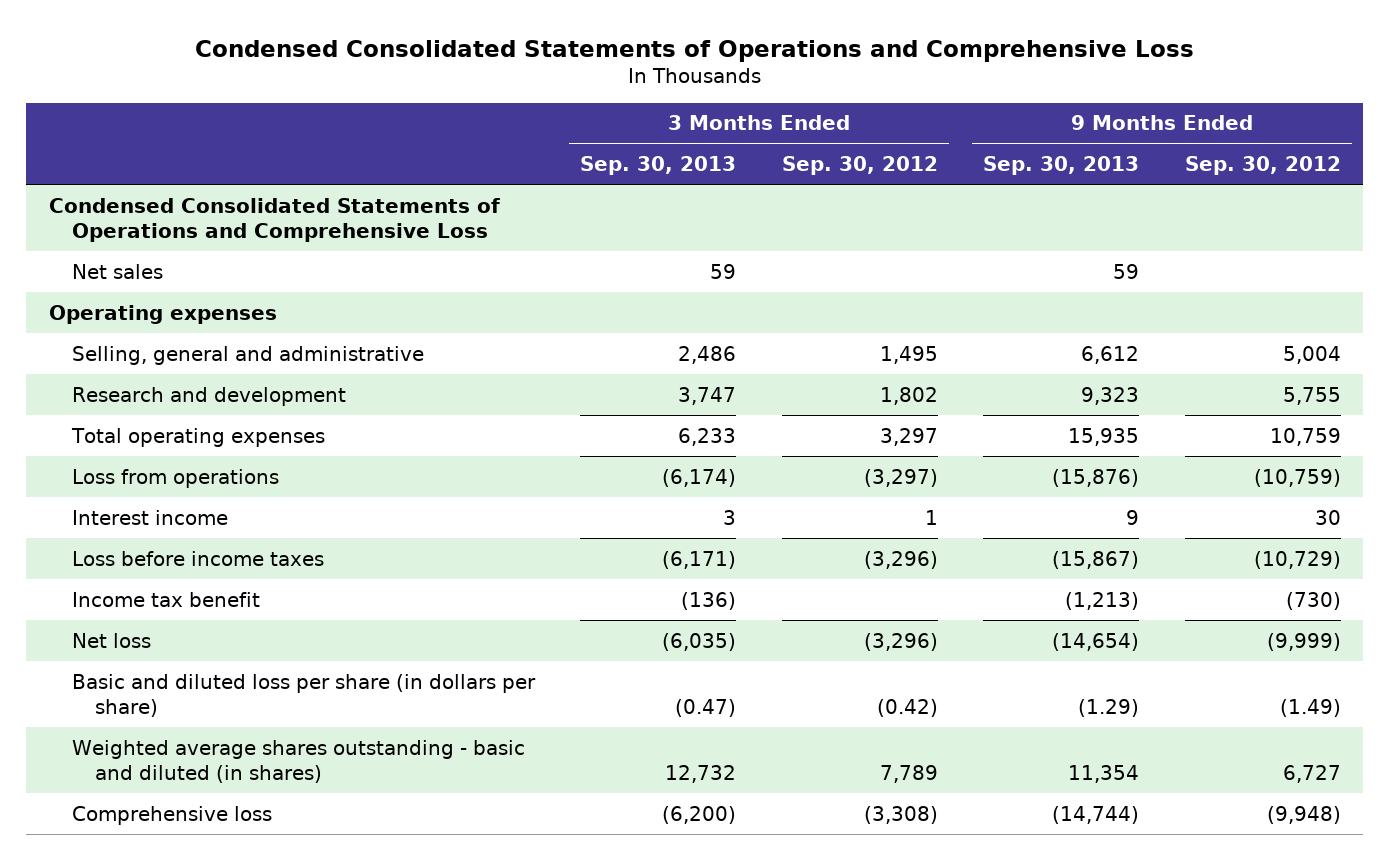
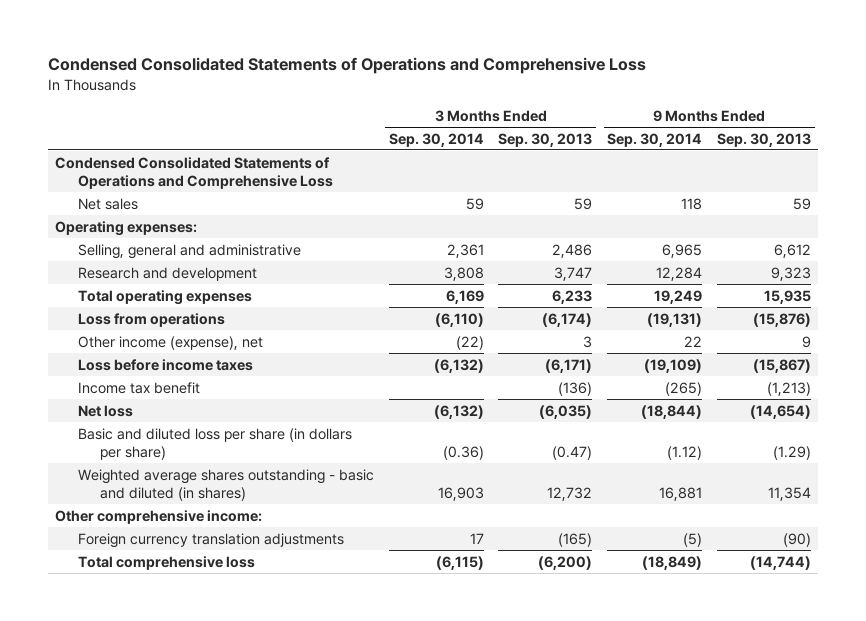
[781,156,938,176] Sep. 30, 2012 -> none
[1184,156,1341,176] Sep. 30, 2012 -> none
none -> [388,132,484,147] Sep. 30, 2014
none -> [607,132,703,147] Sep. 30, 2014
[48,304,277,324] Operating expenses -> [55,220,198,236] Operating expenses:
[71,509,228,525] Interest income -> none
none -> [77,335,263,350] Other income (expense), net
none -> [55,509,263,524] Other comprehensive income:
none -> [77,532,344,548] Foreign currency translation adjustments
[71,805,272,825] Comprehensive loss -> [77,555,255,570] Total comprehensive loss

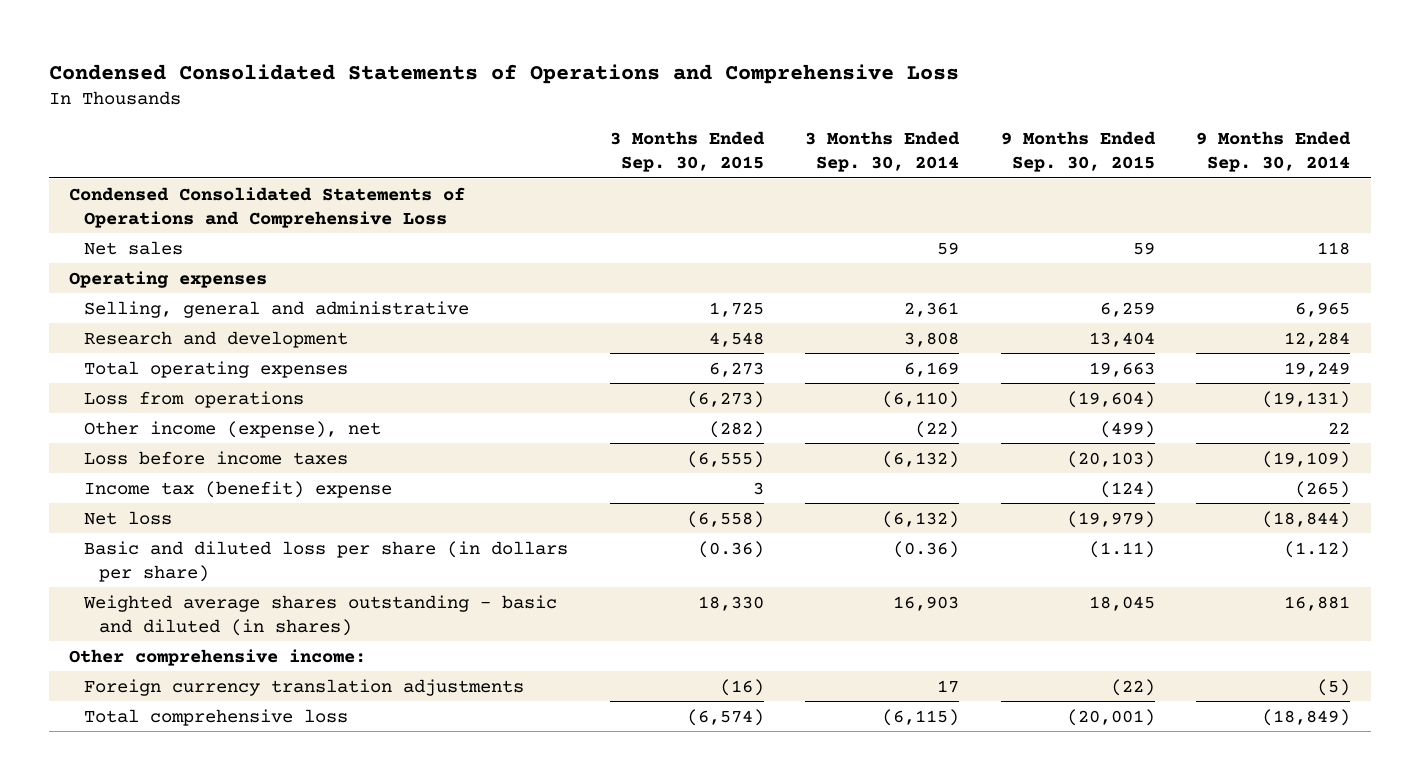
[498,132,593,147] Sep. 30, 2013 -> none
[717,132,812,147] Sep. 30, 2013 -> none
none -> [609,131,765,173] 3 Months Ended Sep. 30, 2015
none -> [1000,131,1156,173] 9 Months Ended Sep. 30, 2015
[55,220,198,236] Operating expenses: -> [69,270,268,288] Operating expenses
[77,381,200,394] Income tax benefit -> [84,480,393,498] Income tax (benefit) expense

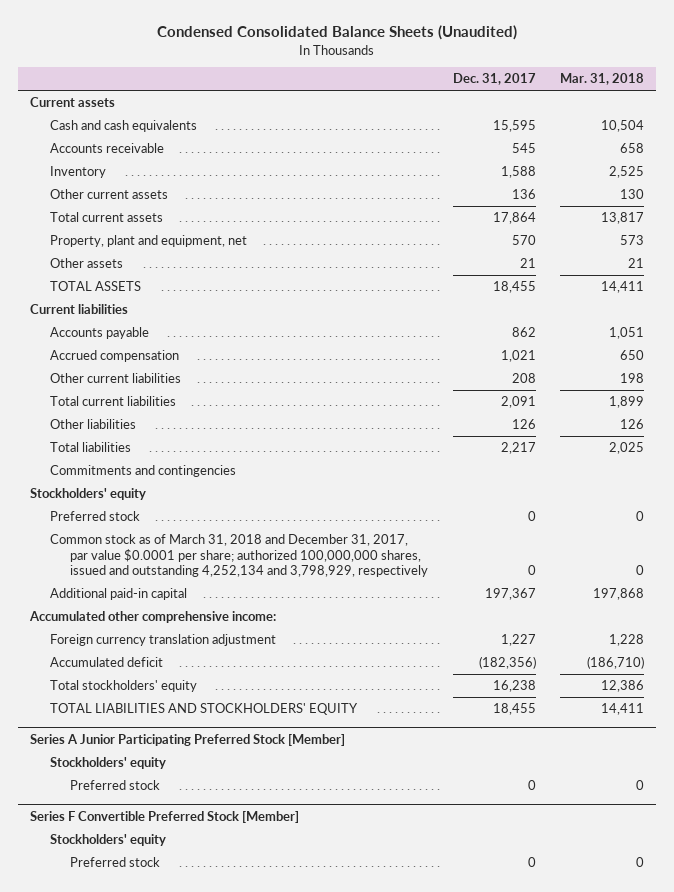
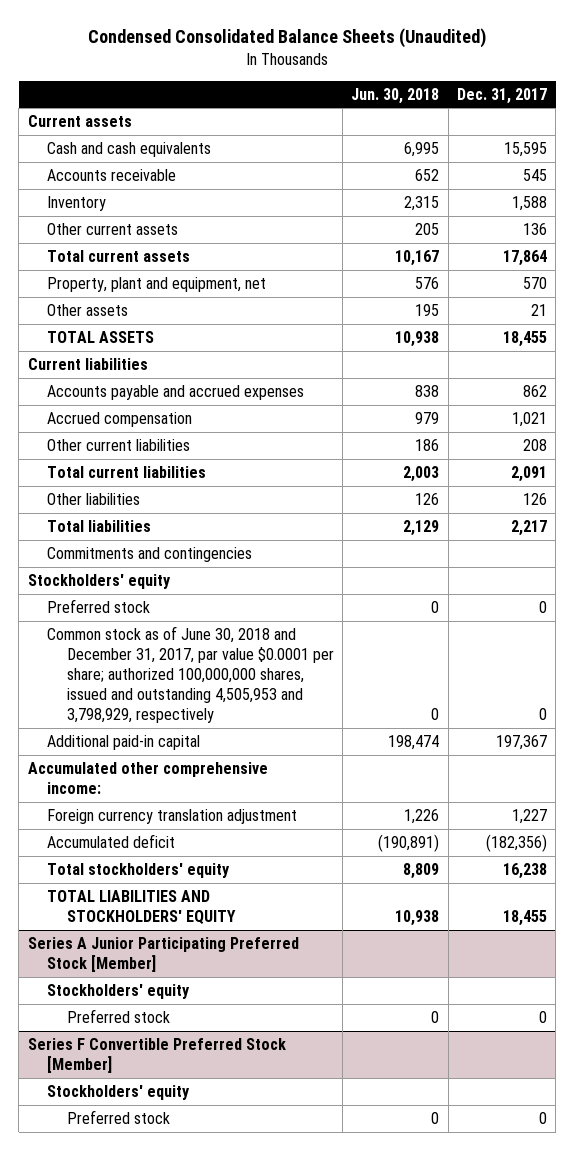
[559,73,644,86] Mar. 31, 2018 -> none
none -> [351,87,440,104] Jun. 30, 2018
[50,327,150,340] Accounts payable -> [47,384,305,400] Accounts payable and accrued expenses
[50,534,429,578] Common stock as of March 31, 2018 and December 31, 2017, par value $0.0001 per share; authorized 100,000,000 shares, issued and outstanding 4,252,134 and 3,798,929, respectively -> [47,625,334,724] Common stock as of June 30, 2018 and December 31, 2017, par value $0.0001 per share; authorized 100,000,000 shares, issued and outstanding 4,505,953 and 3,798,929, respectively

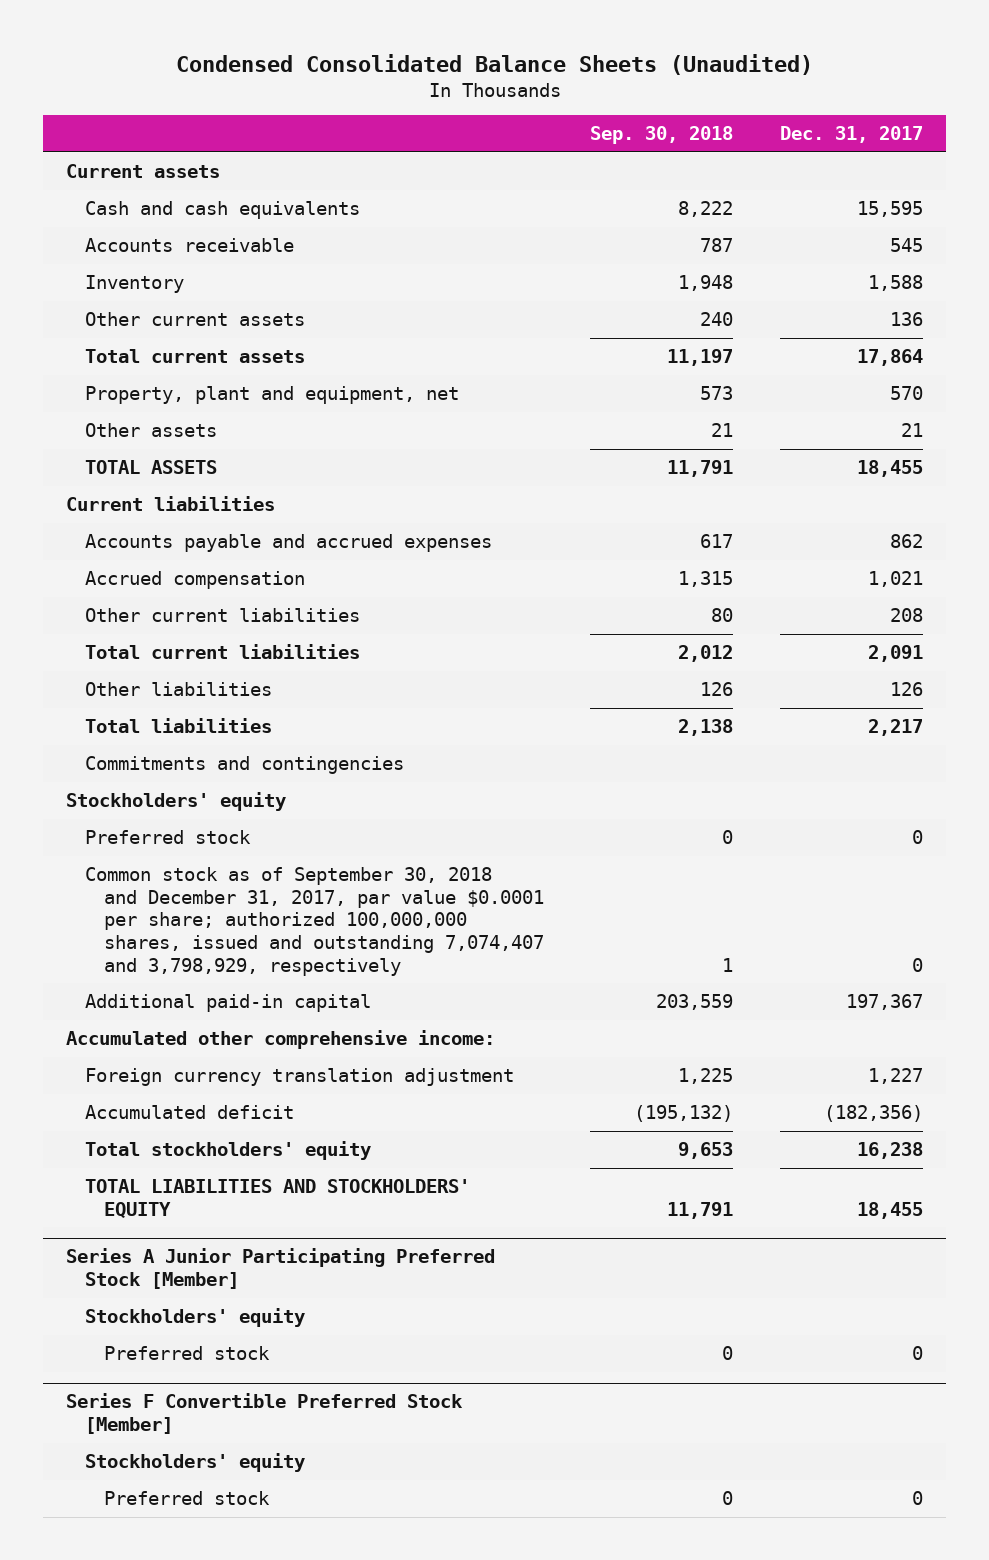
[351,87,440,104] Jun. 30, 2018 -> none
none -> [590,126,734,145] Sep. 30, 2018
[47,625,334,724] Common stock as of June 30, 2018 and December 31, 2017, par value $0.0001 per share; authorized 100,000,000 shares, issued and outstanding 4,505,953 and 3,798,929, respectively -> [85,867,544,976] Common stock as of September 30, 2018 and December 31, 2017, par value $0.0001 per share; authorized 100,000,000 shares, issued and outstanding 7,074,407 and 3,798,929, respectively

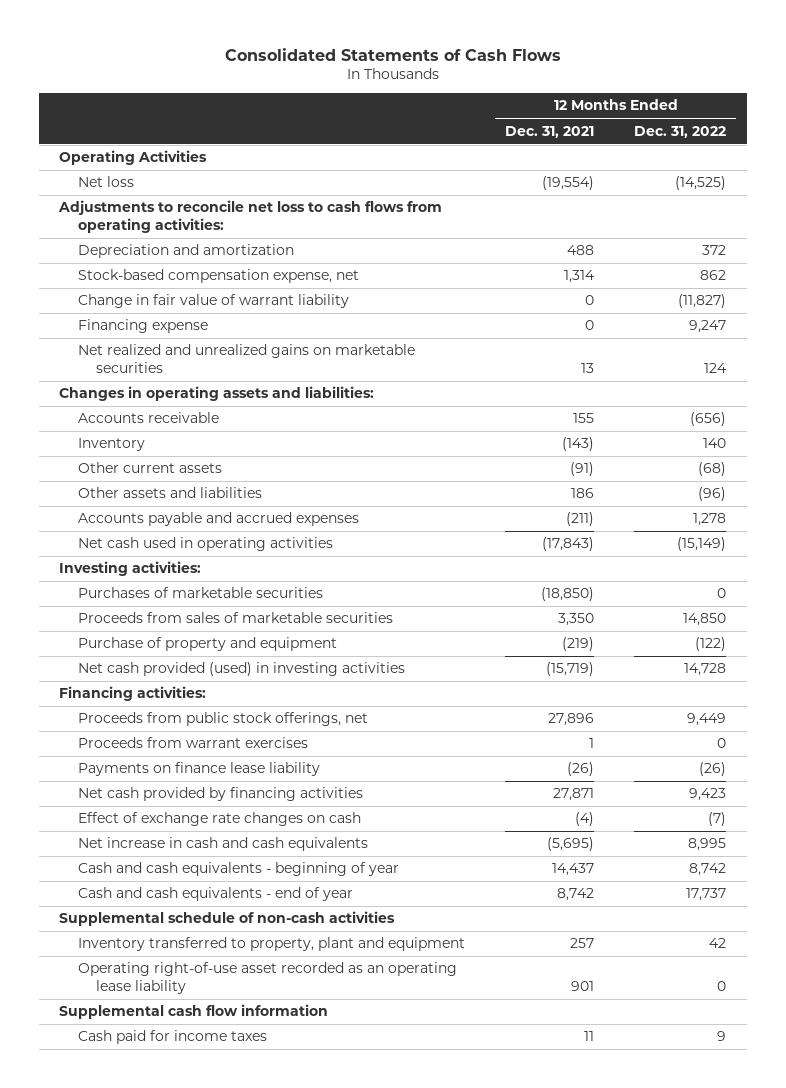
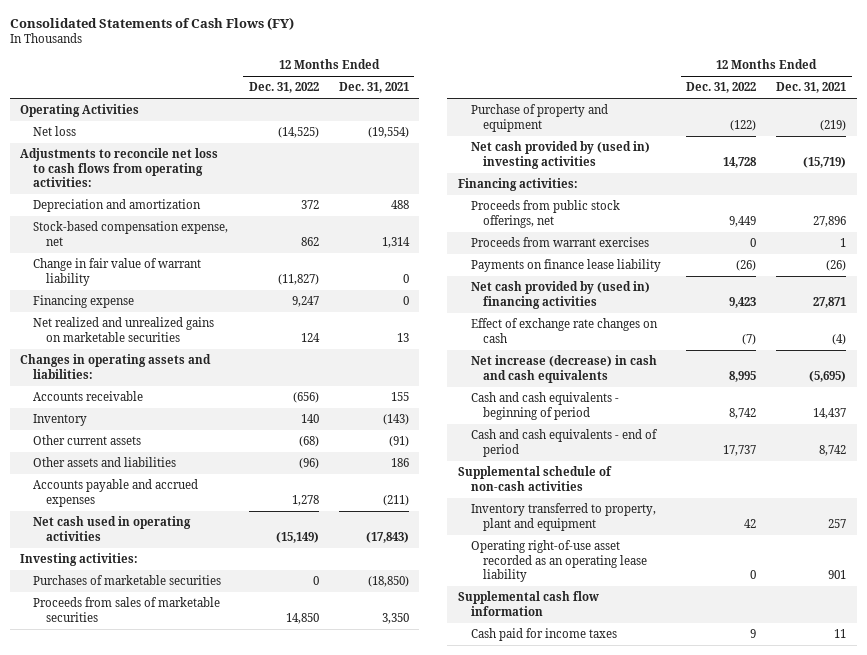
[224,47,561,61] Consolidated Statements of Cash Flows -> [10,16,295,30] Consolidated Statements of Cash Flows (FY)
[77,662,405,677] Net cash provided (used) in investing activities -> [470,141,650,169] Net cash provided by (used in) investing activities
[77,787,363,802] Net cash provided by financing activities -> [470,281,650,309] Net cash provided by (used in) financing activities
[77,837,368,852] Net increase in cash and cash equivalents -> [470,355,657,383] Net increase (decrease) in cash and cash equivalents
[77,862,399,877] Cash and cash equivalents - beginning of year -> [470,392,619,420] Cash and cash equivalents - beginning of period
[77,887,353,902] Cash and cash equivalents - end of year -> [470,429,658,457] Cash and cash equivalents - end of period

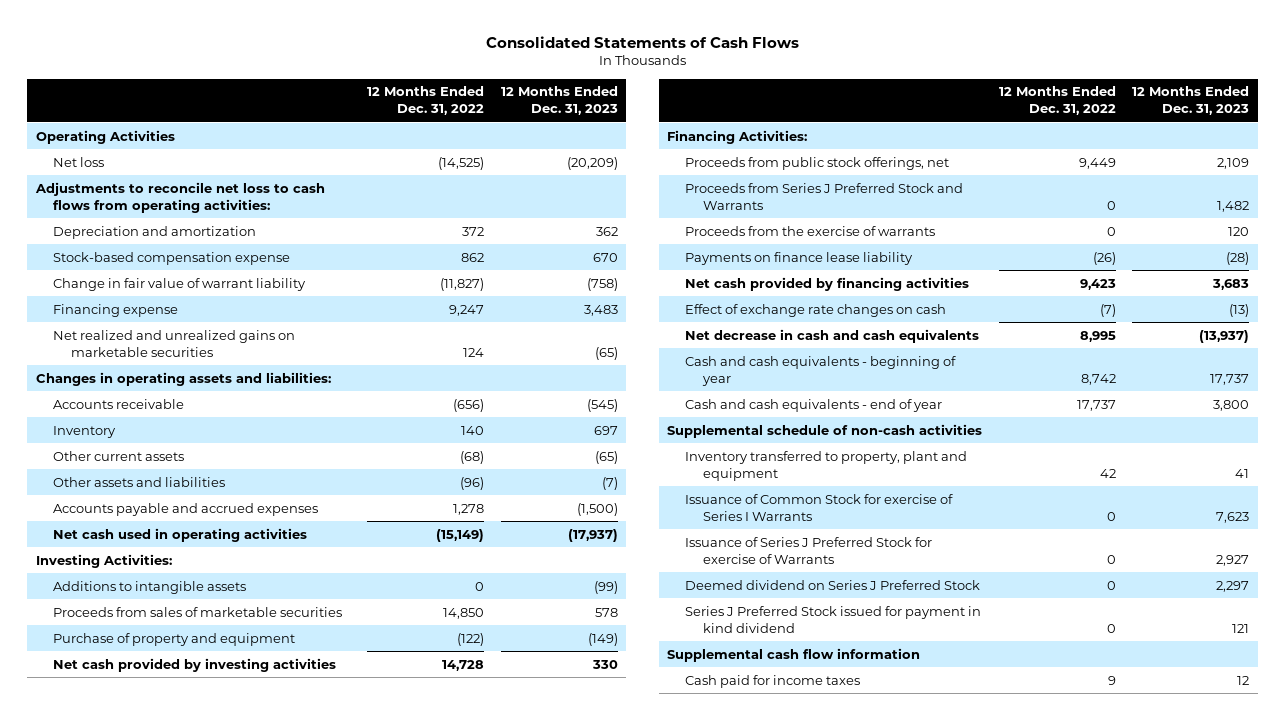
[10,16,295,30] Consolidated Statements of Cash Flows (FY) -> [485,35,799,48] Consolidated Statements of Cash Flows
[338,82,409,94] Dec. 31, 2021 -> none
none -> [500,86,618,116] 12 Months Ended Dec. 31, 2023
[33,221,229,246] Stock-based compensation expense, net -> [53,251,291,265] Stock-based compensation expense
[33,575,222,586] Purchases of marketable securities -> none
[20,553,139,567] Investing activities: -> [35,553,172,568] Investing Activities:
none -> [53,580,247,594] Additions to intangible assets
[470,141,650,169] Net cash provided by (used in) investing activities -> [53,657,337,672] Net cash provided by investing activities
[457,178,578,192] Financing activities: -> [667,129,808,144] Financing Activities:
none -> [684,182,963,210] Proceeds from Series J Preferred Stock and Warrants
[470,237,649,248] Proceeds from warrant exercises -> [684,225,935,236] Proceeds from the exercise of warrants
[470,281,650,309] Net cash provided by (used in) financing activities -> [684,276,969,291] Net cash provided by financing activities
[470,355,657,383] Net increase (decrease) in cash and cash equivalents -> [684,328,979,343] Net decrease in cash and cash equivalents
[470,392,619,420] Cash and cash equivalents - beginning of period -> [684,355,956,386] Cash and cash equivalents - beginning of year
[470,429,658,457] Cash and cash equivalents - end of period -> [684,398,942,412] Cash and cash equivalents - end of year
[470,540,648,583] Operating right-of-use asset recorded as an operating lease liability -> none
none -> [684,493,953,521] Issuance of Common Stock for exercise of Series I Warrants
none -> [684,536,932,564] Issuance of Series J Preferred Stock for exercise of Warrants
none -> [684,579,980,590] Deemed dividend on Series J Preferred Stock
none -> [684,605,981,633] Series J Preferred Stock issued for payment in kind dividend

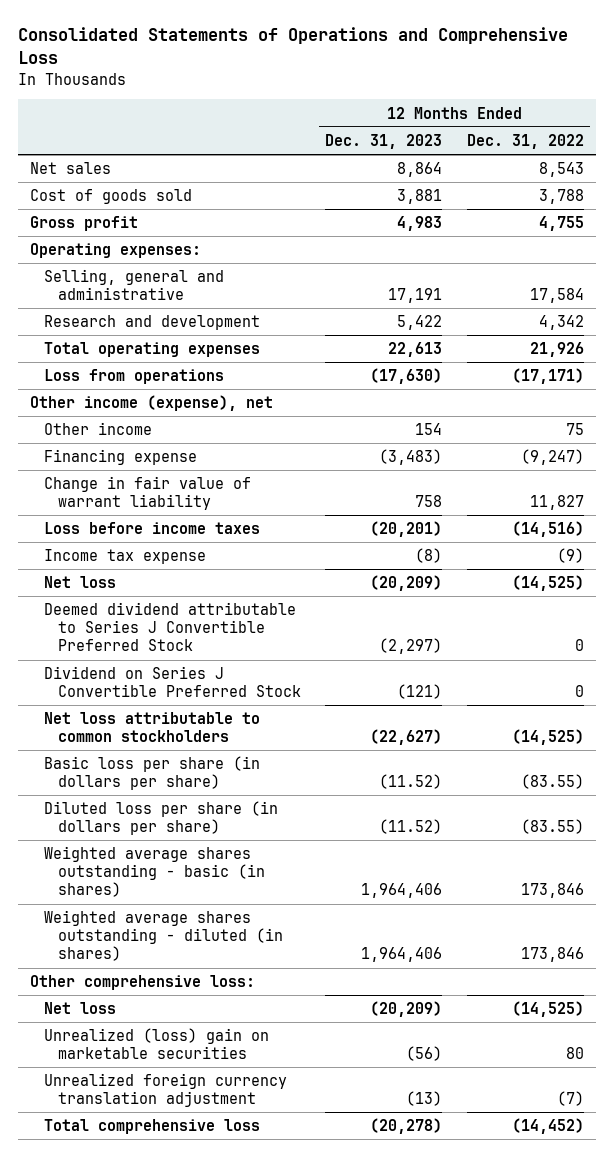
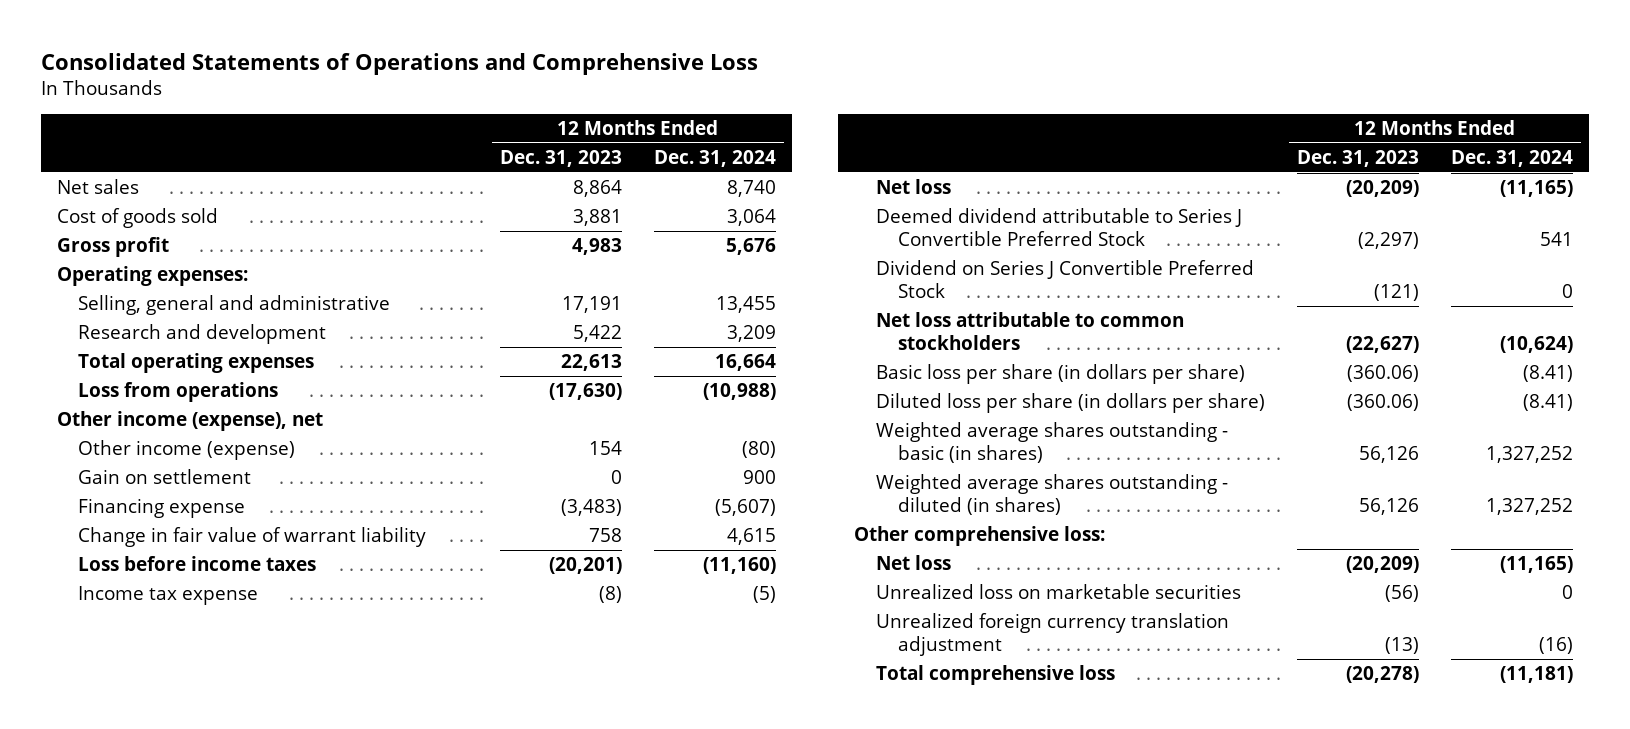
[466,134,584,150] Dec. 31, 2022 -> none
none -> [653,149,776,167] Dec. 31, 2024
[44,422,153,436] Other income -> [78,440,296,461] Other income (expense)
none -> [78,469,252,485] Gain on settlement
[379,774,443,790] (11.52) -> [1347,365,1420,383] (360.06)
[379,819,443,835] (11.52) -> [1347,394,1420,412] (360.06)
[361,883,443,899] 1,964,406 -> [1359,445,1420,463] 56,126
[361,947,443,963] 1,964,406 -> [1359,497,1420,515] 56,126
[44,1028,270,1060] Unrealized (loss) gain on marketable securities -> [875,584,1241,600] Unrealized loss on marketable securities

